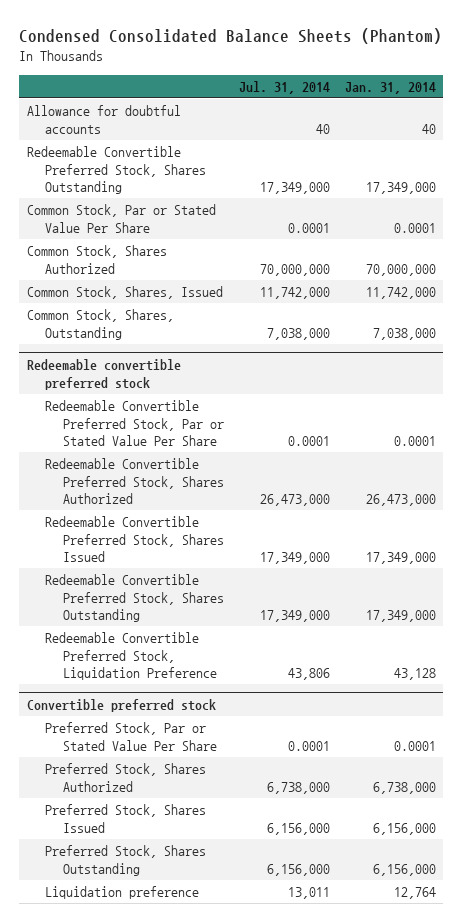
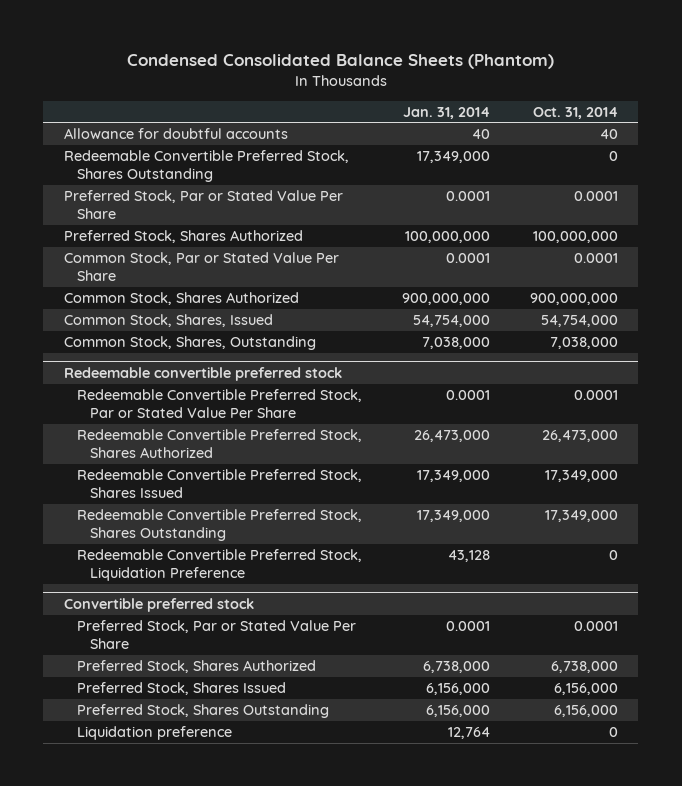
[238,80,330,94] Jul. 31, 2014 -> none
none -> [533,106,619,119] Oct. 31, 2014
none -> [63,190,343,219] Preferred Stock, Par or Stated Value Per Share
none -> [63,230,303,244] Preferred Stock, Shares Authorized
[365,263,436,276] 70,000,000 -> [401,293,490,306] 900,000,000
[365,287,436,300] 11,742,000 -> [412,315,490,328] 54,754,000

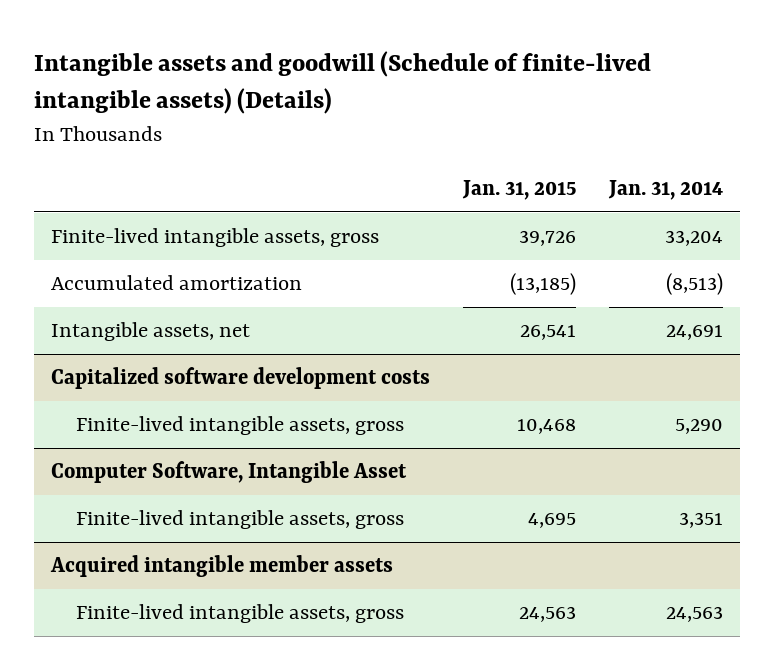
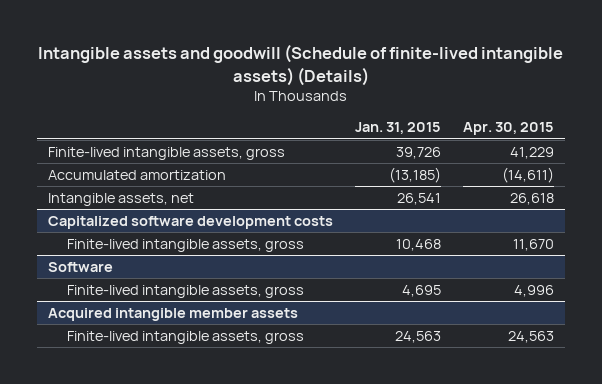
[608,180,724,201] Jan. 31, 2014 -> none
none -> [463,122,555,136] Apr. 30, 2015
[50,461,407,484] Computer Software, Intangible Asset -> [48,261,114,272] Software

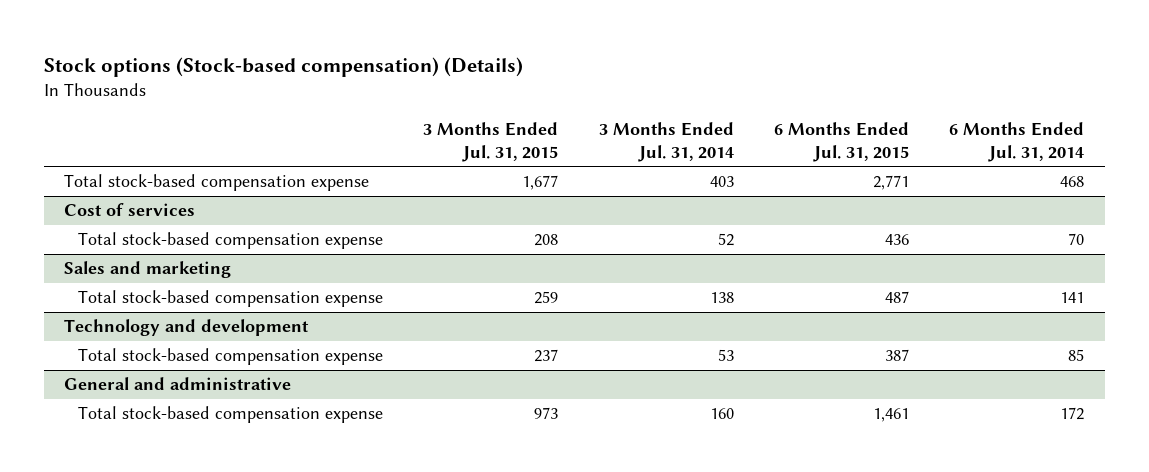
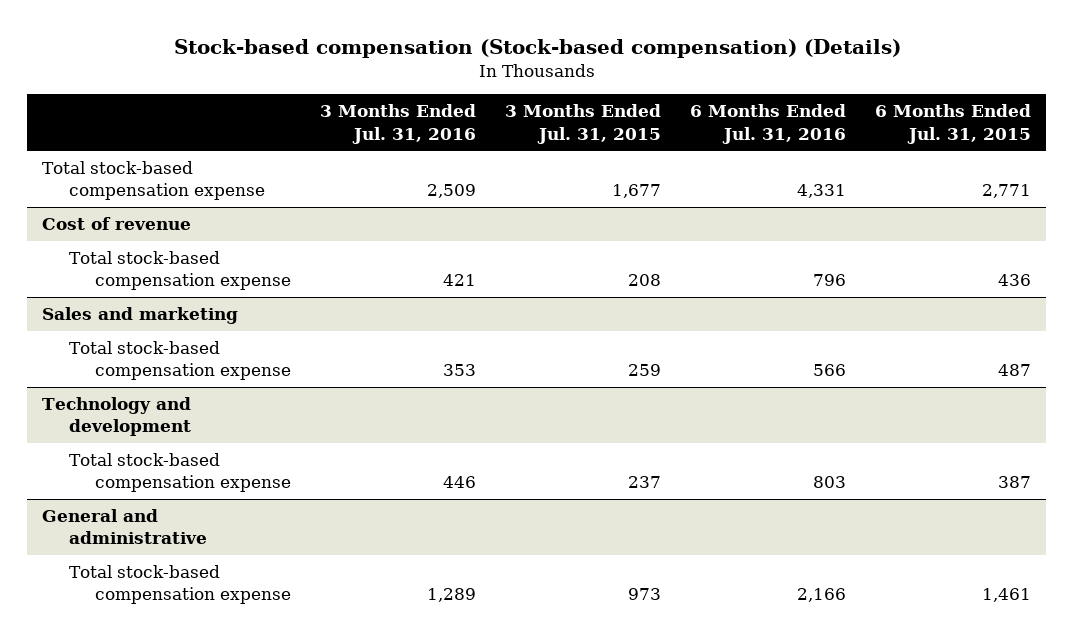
[44,57,524,78] Stock options (Stock-based compensation) (Details) -> [173,39,901,59] Stock-based compensation (Stock-based compensation) (Details)
[598,121,734,162] 3 Months Ended Jul. 31, 2014 -> none
[949,121,1085,162] 6 Months Ended Jul. 31, 2014 -> none
none -> [320,104,477,144] 3 Months Ended Jul. 31, 2016
none -> [690,104,847,144] 6 Months Ended Jul. 31, 2016
[64,203,196,217] Cost of services -> [41,217,191,231] Cost of revenue

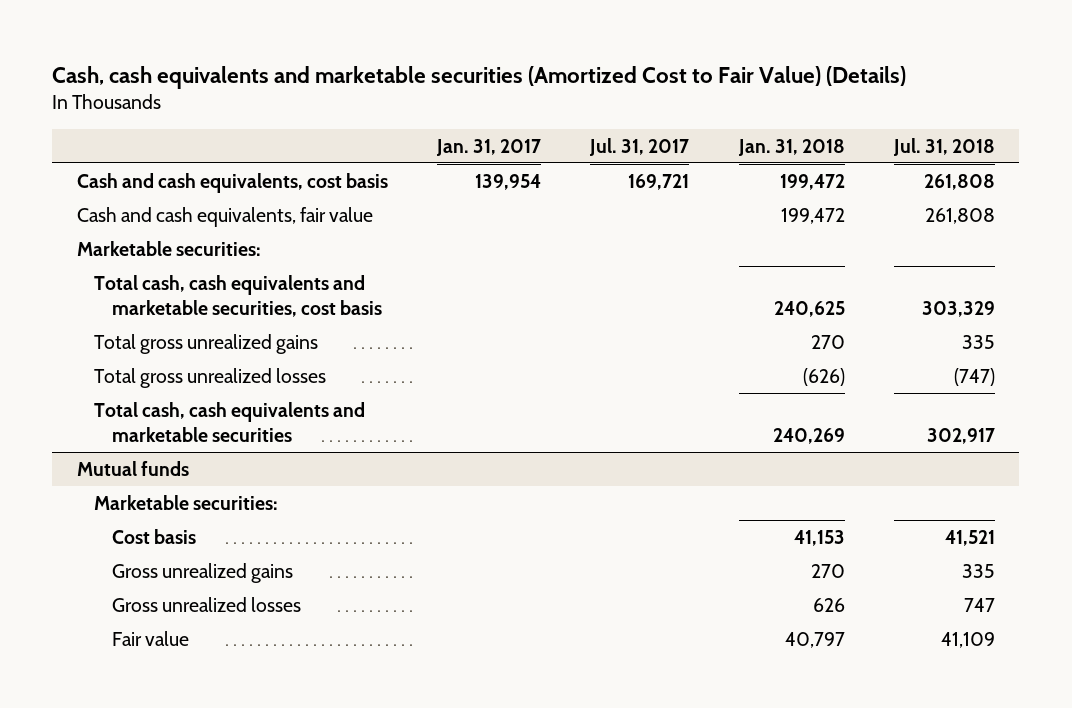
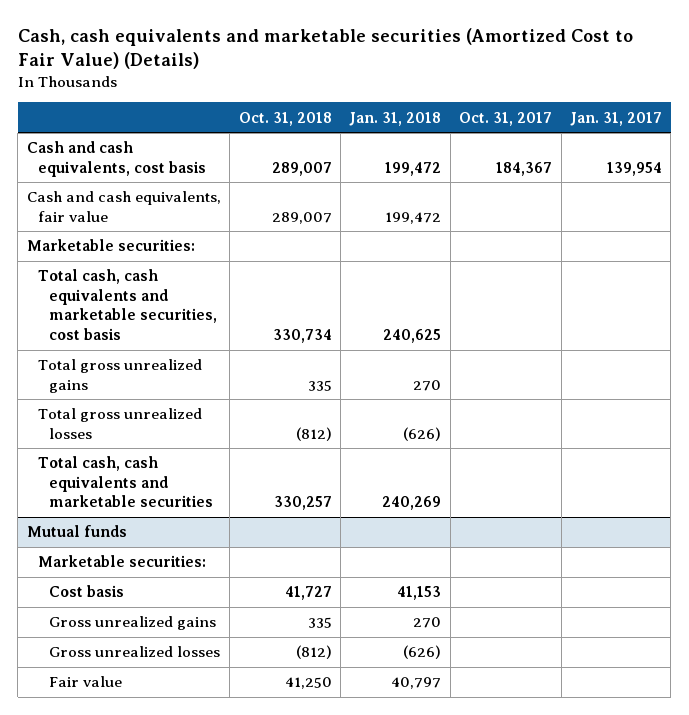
[589,137,690,156] Jul. 31, 2017 -> none
[892,137,995,156] Jul. 31, 2018 -> none
none -> [238,111,332,126] Oct. 31, 2018
none -> [459,111,553,126] Oct. 31, 2017
[812,597,845,612] 626 -> [403,645,442,660] (626)

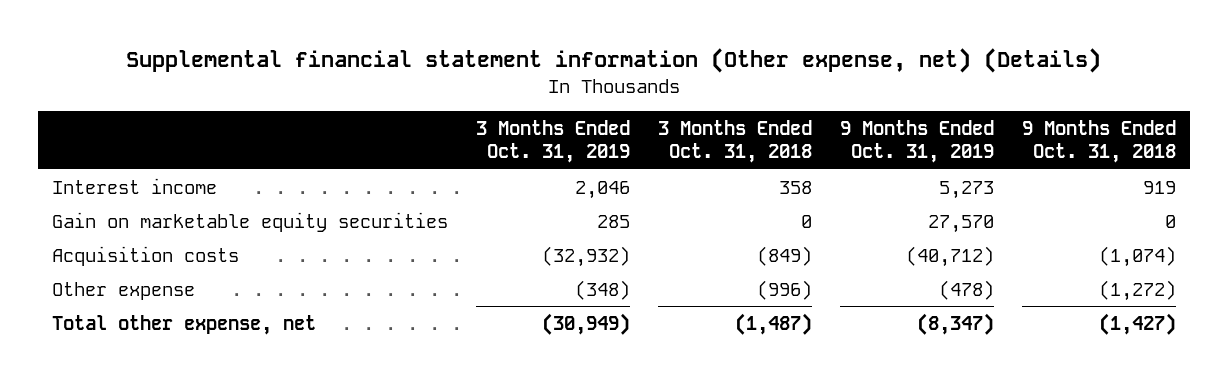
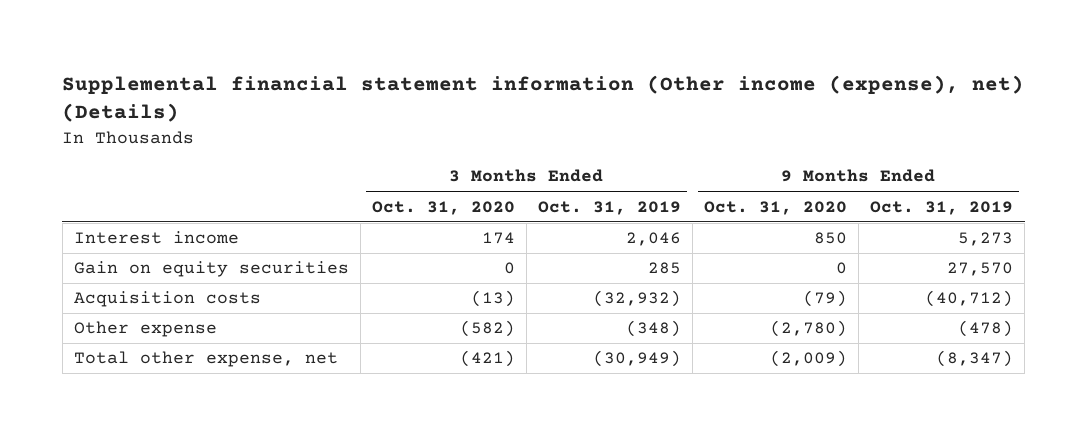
[126,48,1102,74] Supplemental financial statement information (Other expense, net) (Details) -> [62,75,1025,123] Supplemental financial statement information (Other income (expense), net) (Details)
[658,120,813,164] 3 Months Ended Oct. 31, 2018 -> none
[1022,120,1177,164] 9 Months Ended Oct. 31, 2018 -> none
none -> [371,200,515,215] Oct. 31, 2020
none -> [703,200,847,215] Oct. 31, 2020
[52,211,449,232] Gain on marketable equity securities -> [73,261,349,278] Gain on equity securities

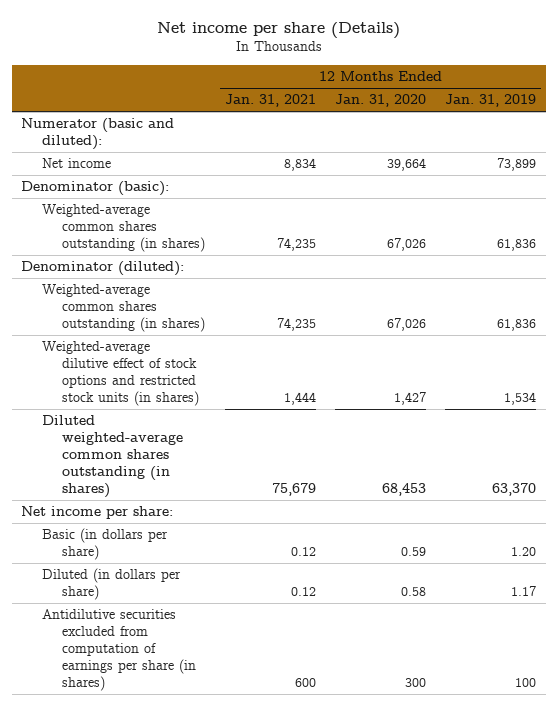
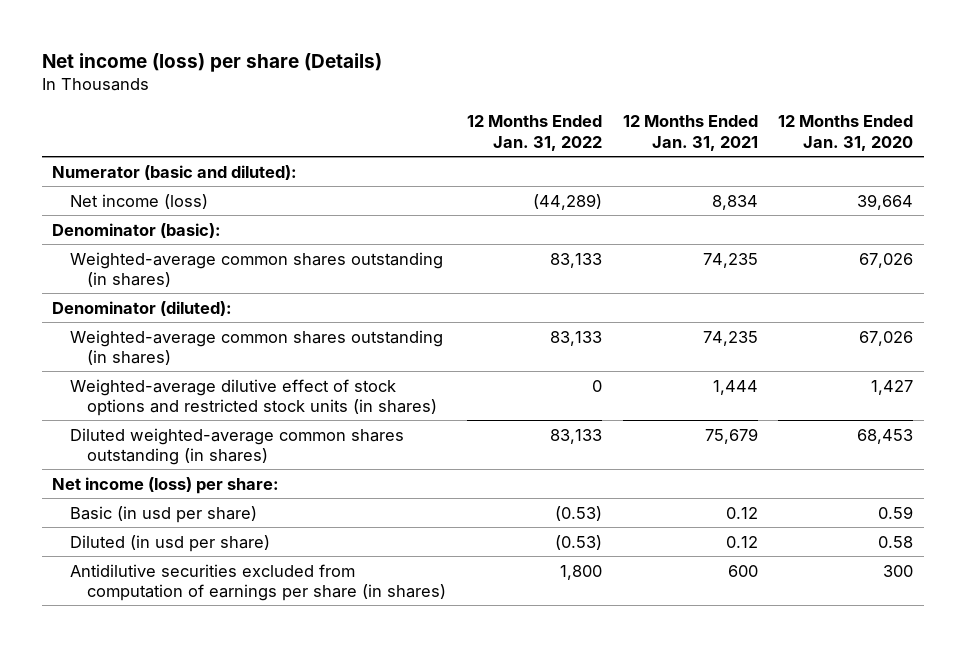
[156,21,400,39] Net income per share (Details) -> [41,52,382,72] Net income (loss) per share (Details)
[445,94,537,108] Jan. 31, 2019 -> none
none -> [466,115,602,151] 12 Months Ended Jan. 31, 2022
[41,158,111,169] Net income -> [69,193,208,209] Net income (loss)
[21,506,174,520] Net income per share: -> [52,476,280,494] Net income (loss) per share:
[41,528,168,561] Basic (in dollars per share) -> [69,505,257,523] Basic (in usd per share)
[41,568,181,601] Diluted (in dollars per share) -> [69,534,270,552] Diluted (in usd per share)

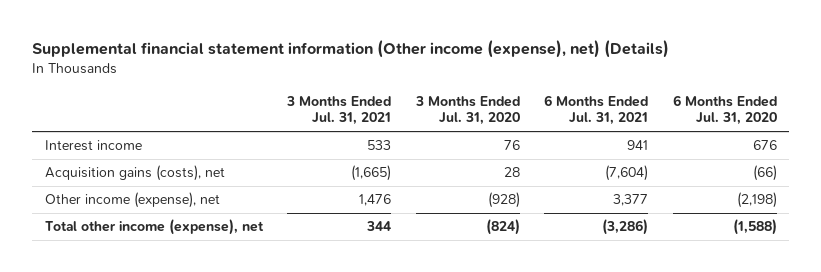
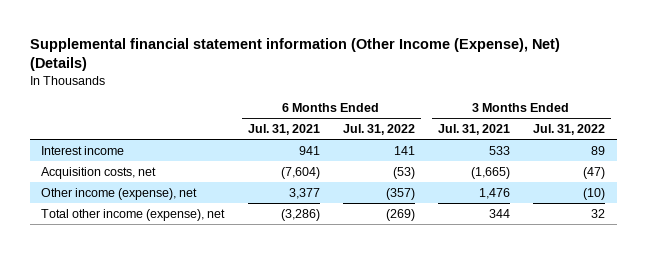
[32,40,670,59] Supplemental financial statement information (Other income (expense), net) (Details) -> [29,38,560,72] Supplemental financial statement information (Other Income (Expense), Net) (Details)
[414,95,520,126] 3 Months Ended Jul. 31, 2020 -> none
[672,94,777,126] 6 Months Ended Jul. 31, 2020 -> none
none -> [342,124,415,136] Jul. 31, 2022
none -> [533,124,606,136] Jul. 31, 2022
[44,165,225,182] Acquisition gains (costs), net -> [41,166,157,179] Acquisition costs, net

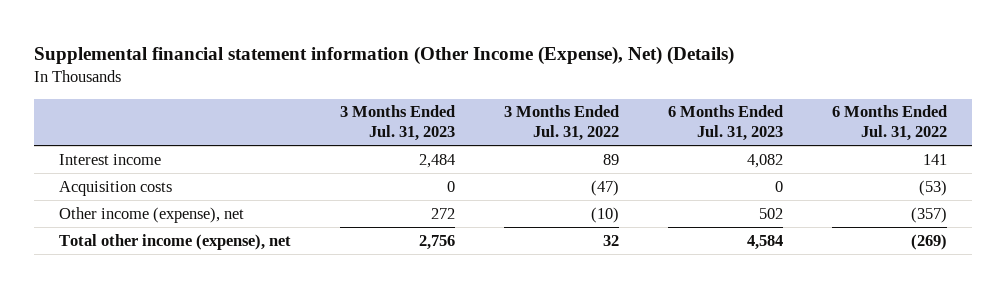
[247,124,320,136] Jul. 31, 2021 -> none
[437,124,510,136] Jul. 31, 2021 -> none
none -> [339,105,455,142] 3 Months Ended Jul. 31, 2023
none -> [668,105,784,142] 6 Months Ended Jul. 31, 2023
[41,166,157,179] Acquisition costs, net -> [58,180,172,196] Acquisition costs

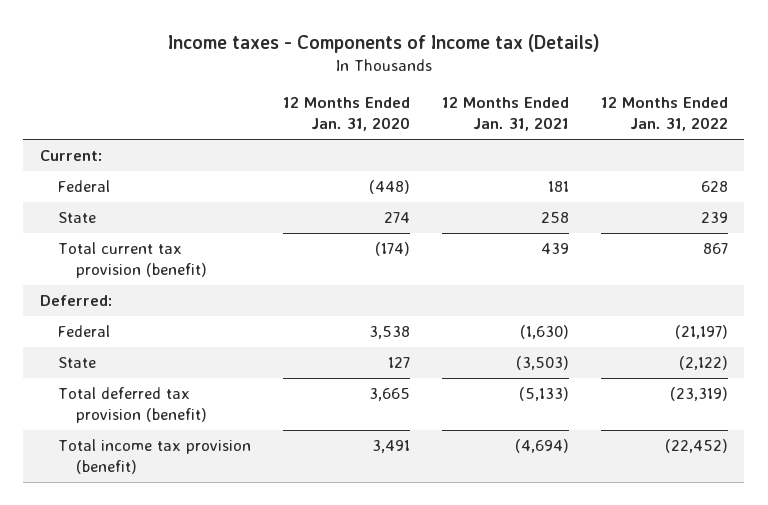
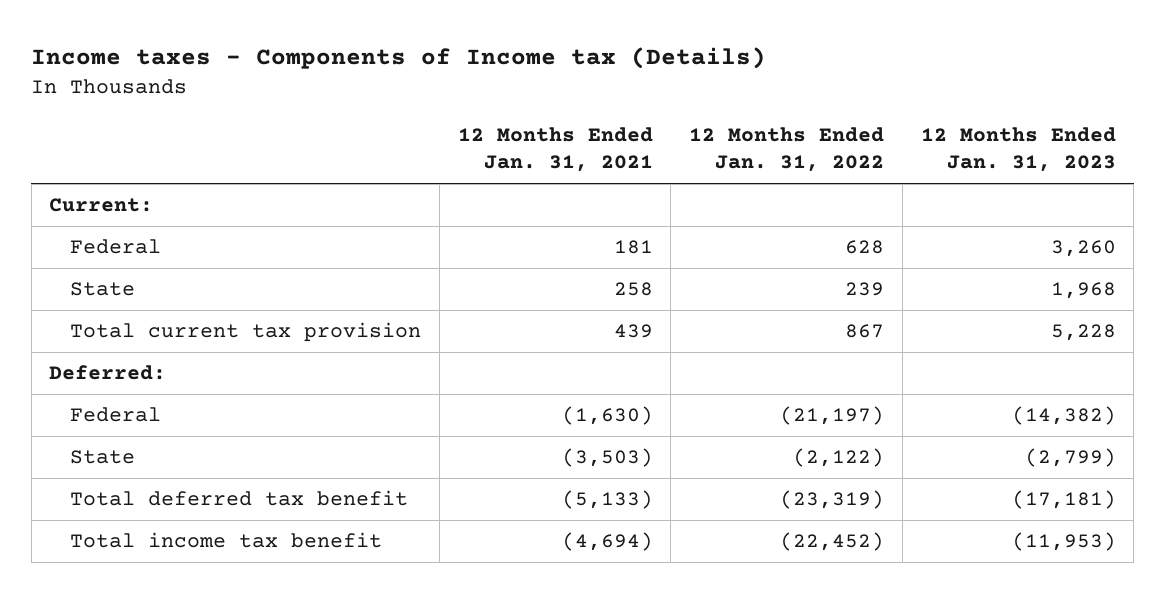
[282,97,410,132] 12 Months Ended Jan. 31, 2020 -> none
none -> [920,127,1116,173] 12 Months Ended Jan. 31, 2023
[57,242,207,279] Total current tax provision (benefit) -> [70,322,422,343] Total current tax provision
[57,387,207,424] Total deferred tax provision (benefit) -> [70,490,409,507] Total deferred tax benefit
[57,439,251,475] Total income tax provision (benefit) -> [70,532,383,549] Total income tax benefit

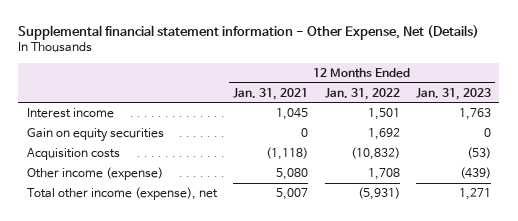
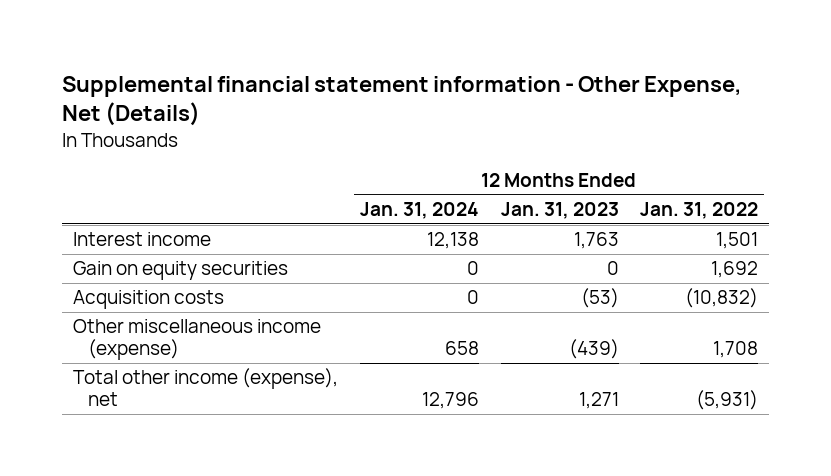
[233,87,309,100] Jan. 31, 2021 -> none
none -> [359,202,479,220] Jan. 31, 2024
[26,166,163,180] Other income (expense) -> [73,319,322,361] Other miscellaneous income (expense)

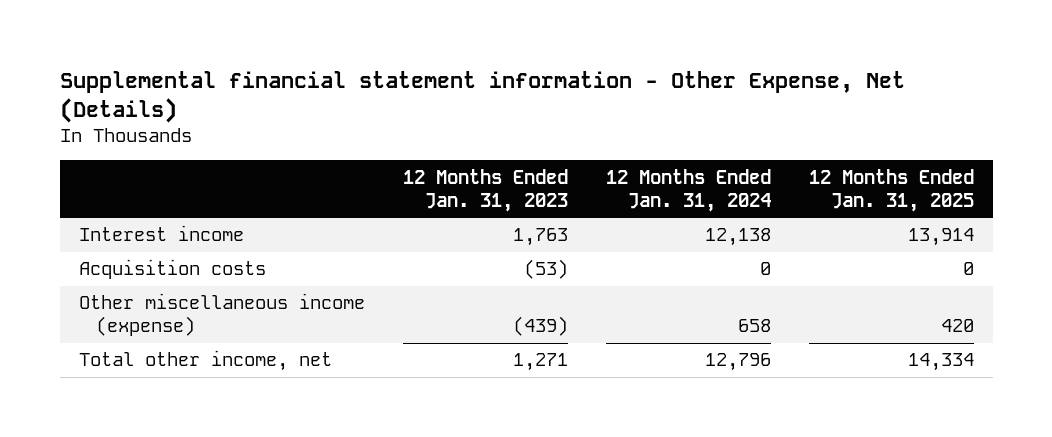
[640,202,759,220] Jan. 31, 2022 -> none
none -> [808,168,974,212] 12 Months Ended Jan. 31, 2025
[73,261,289,281] Gain on equity securities -> none
[73,368,339,407] Total other income (expense), net -> [78,350,332,372] Total other income, net

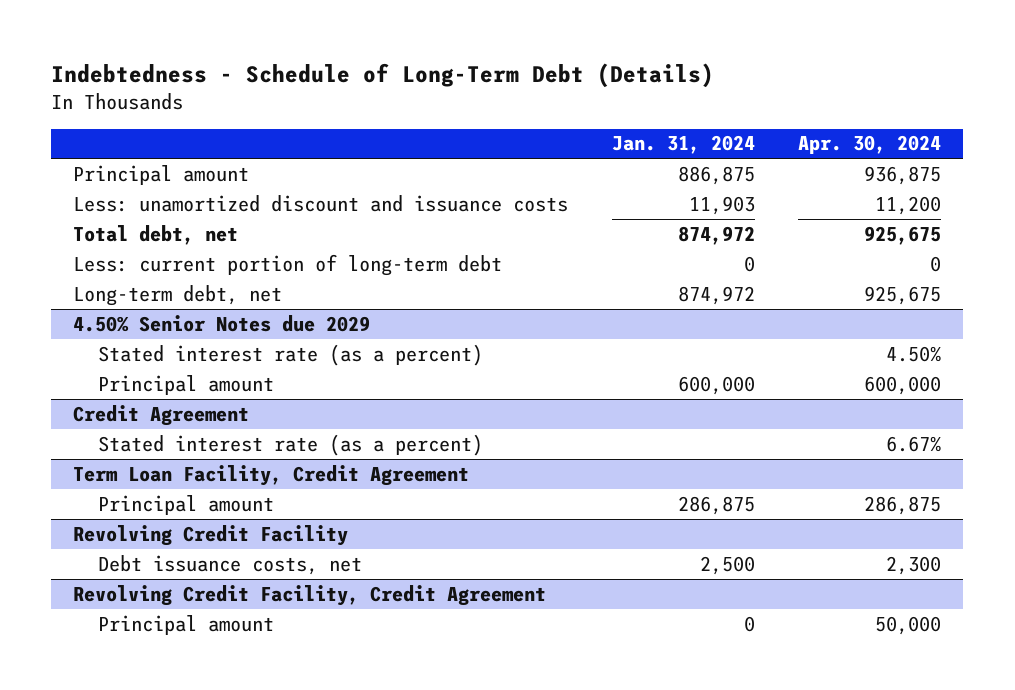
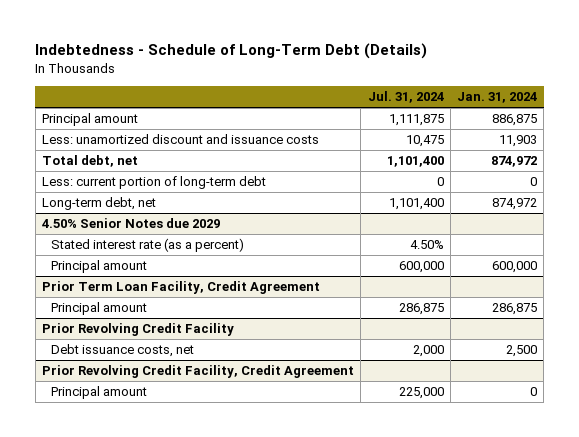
[798,135,942,155] Apr. 30, 2024 -> none
none -> [367,91,444,104] Jul. 31, 2024
[73,404,250,426] Credit Agreement -> none
[98,433,484,456] Stated interest rate (as a percent) -> none
[73,464,470,486] Term Loan Facility, Credit Agreement -> [42,281,321,295] Prior Term Loan Facility, Credit Agreement
[73,524,349,546] Revolving Credit Facility -> [42,323,235,337] Prior Revolving Credit Facility
[73,584,547,606] Revolving Credit Facility, Credit Agreement -> [42,365,355,379] Prior Revolving Credit Facility, Credit Agreement

